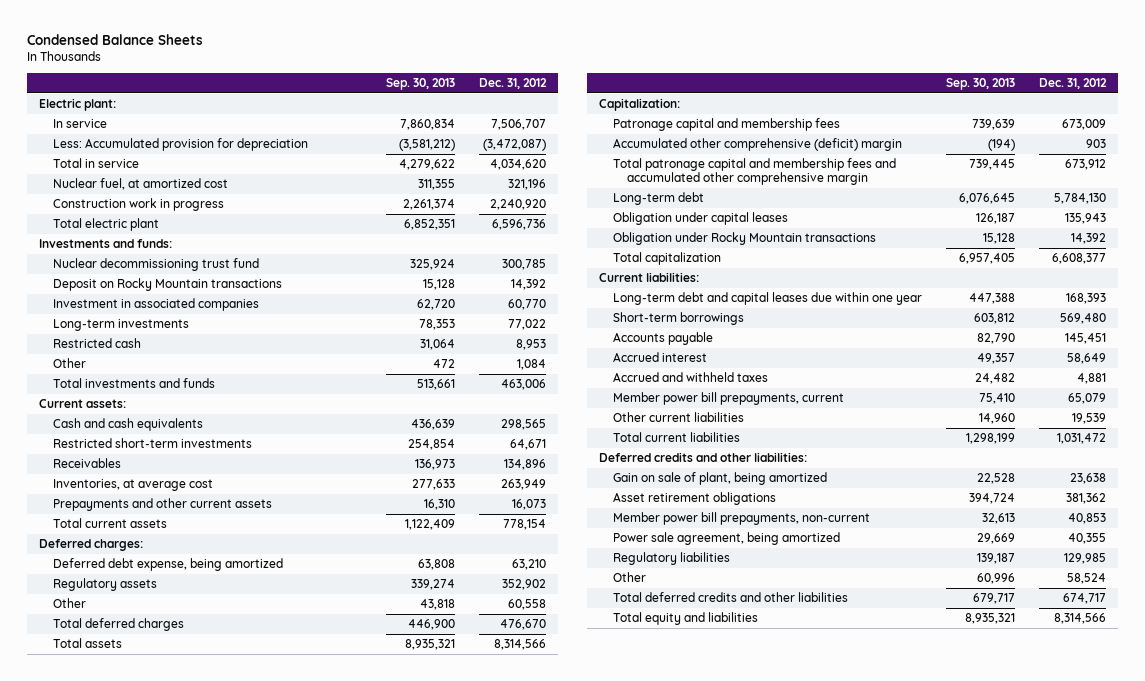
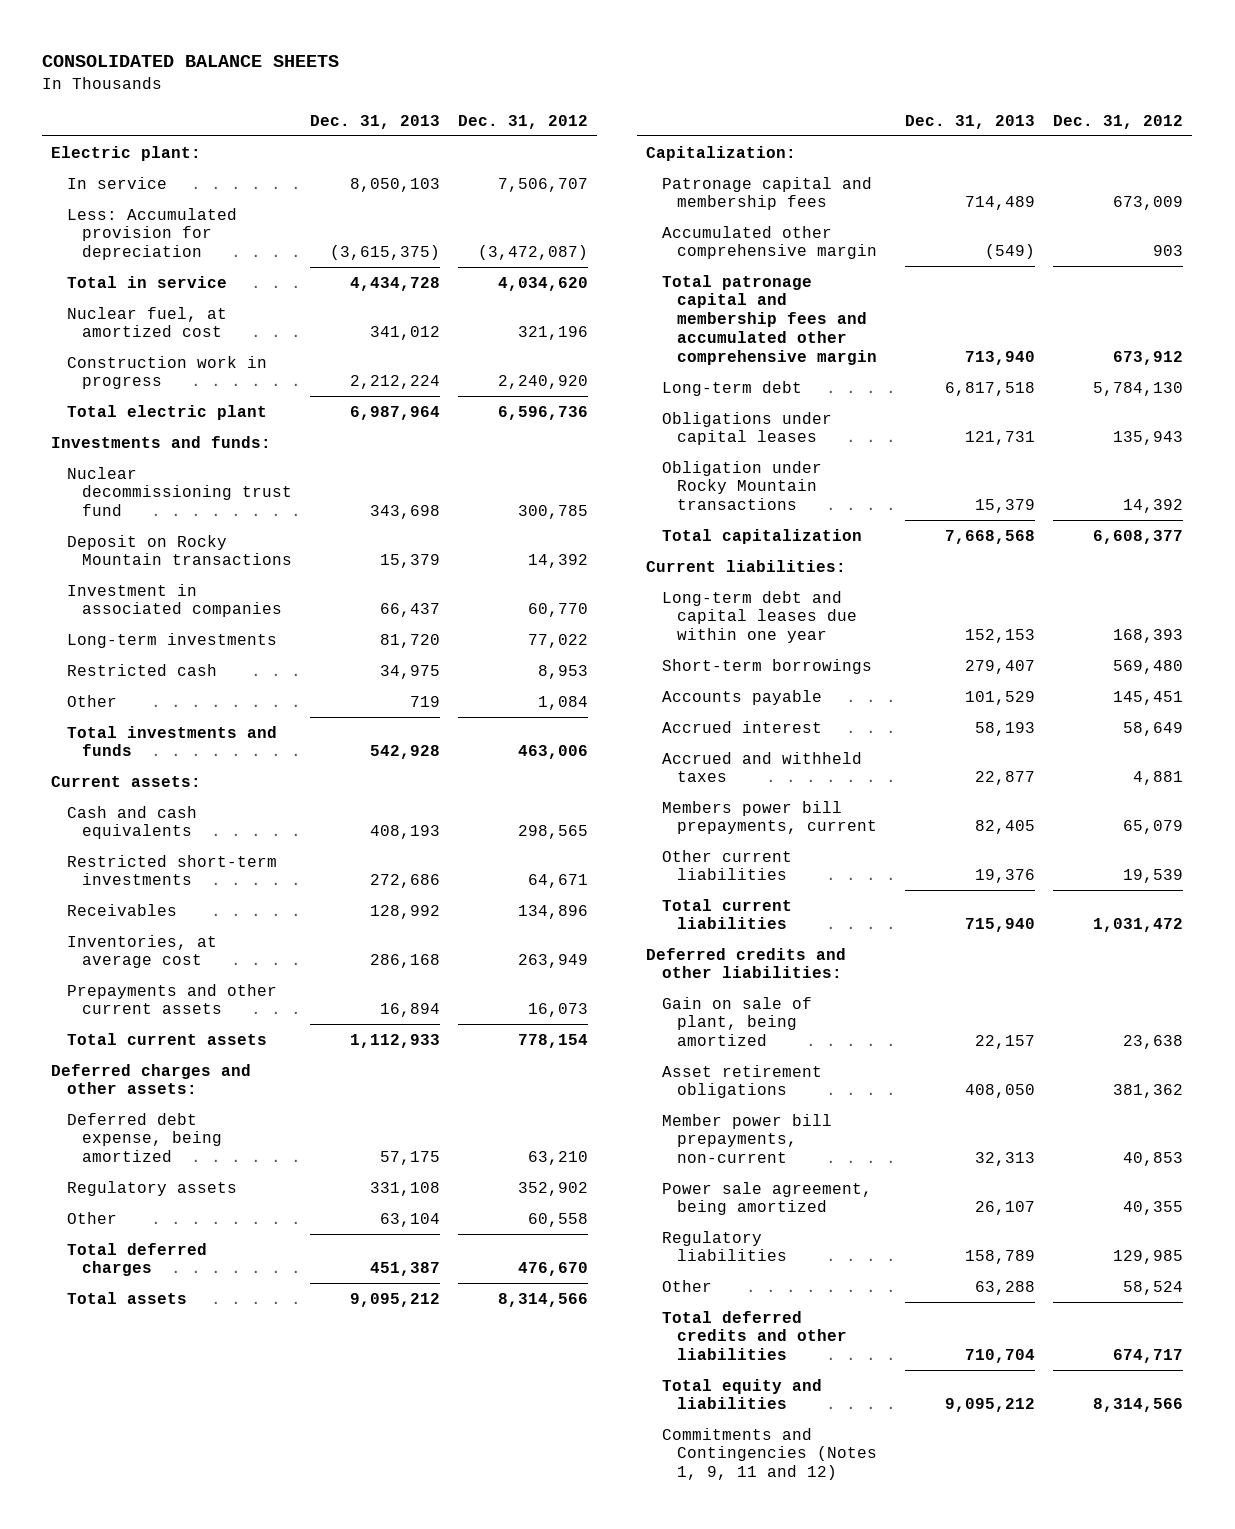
[26,34,203,46] Condensed Balance Sheets -> [42,55,340,68] CONSOLIDATED BALANCE SHEETS
[385,77,455,90] Sep. 30, 2013 -> none
none -> [310,114,441,129] Dec. 31, 2013
[38,539,143,552] Deferred charges: -> [51,1063,252,1095] Deferred charges and other assets:
[613,138,903,152] Accumulated other comprehensive (deficit) margin -> [661,225,878,260] Accumulated other comprehensive margin
[613,212,789,226] Obligation under capital leases -> [661,411,832,446] Obligations under capital leases
[613,392,845,406] Member power bill prepayments, current -> [661,800,878,835] Members power bill prepayments, current
none -> [661,1427,878,1481] Commitments and Contingencies (Notes 1, 9, 11 and 12)

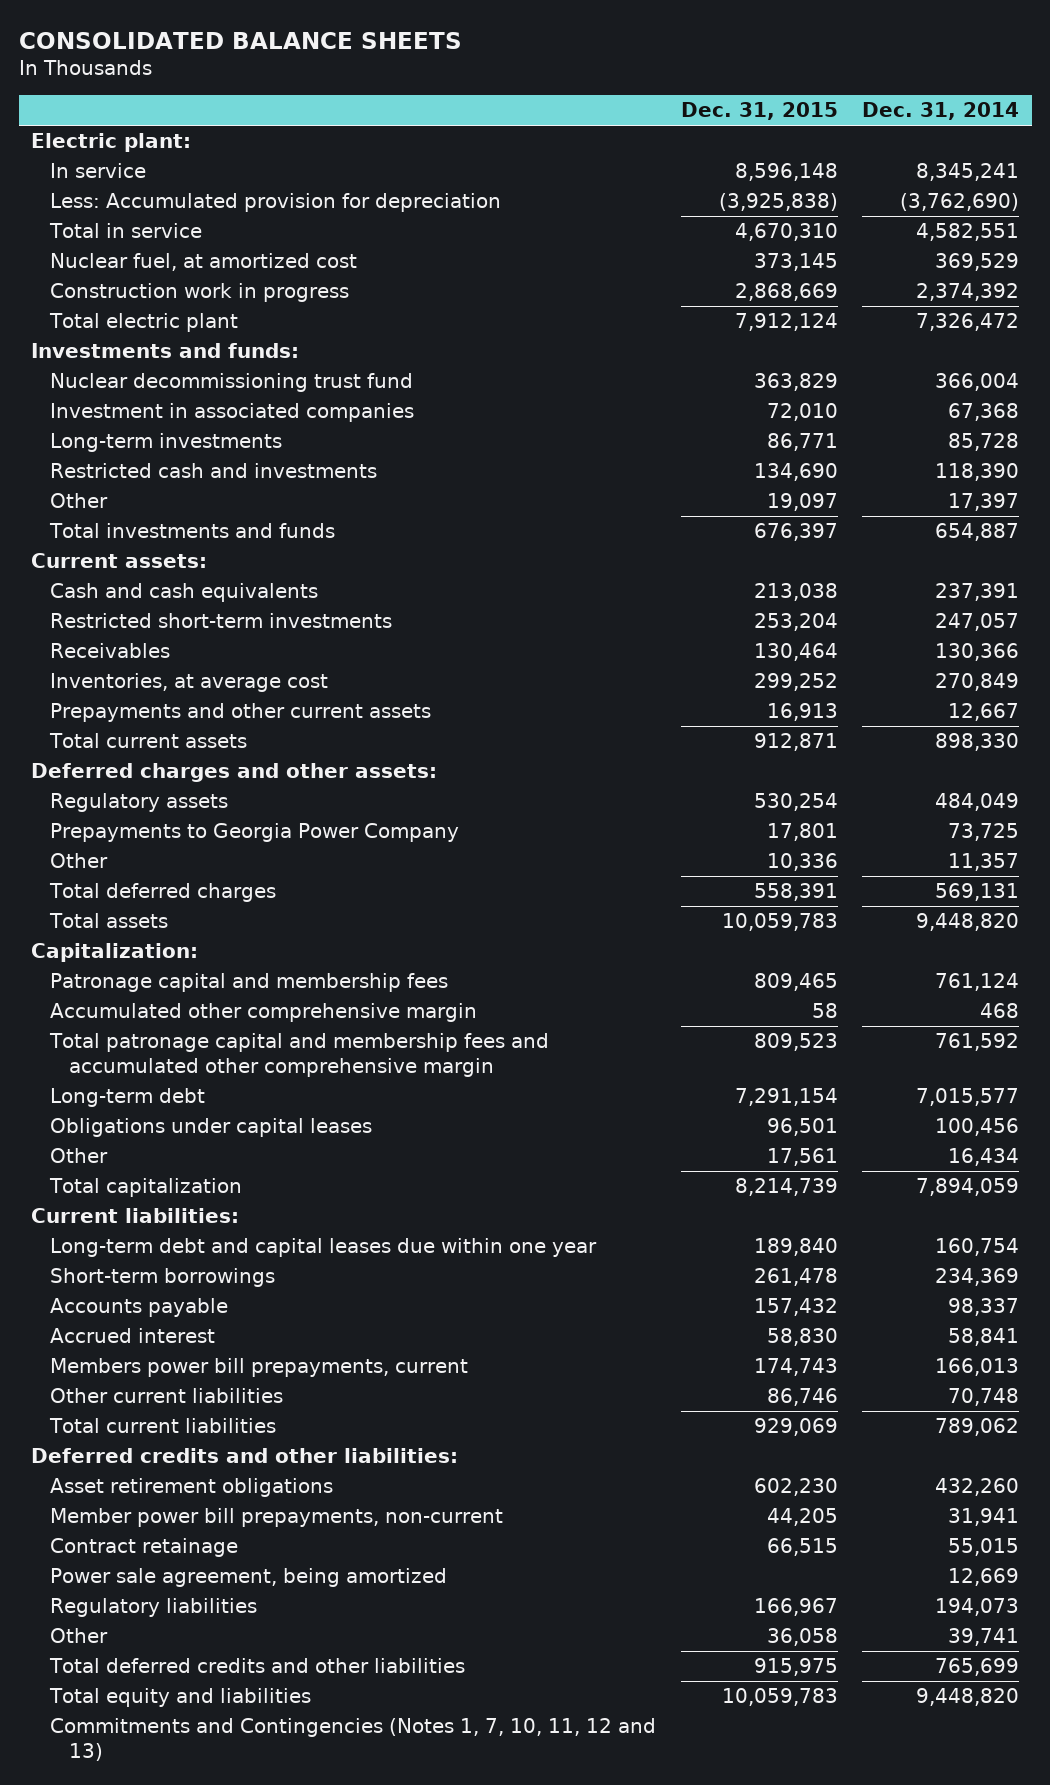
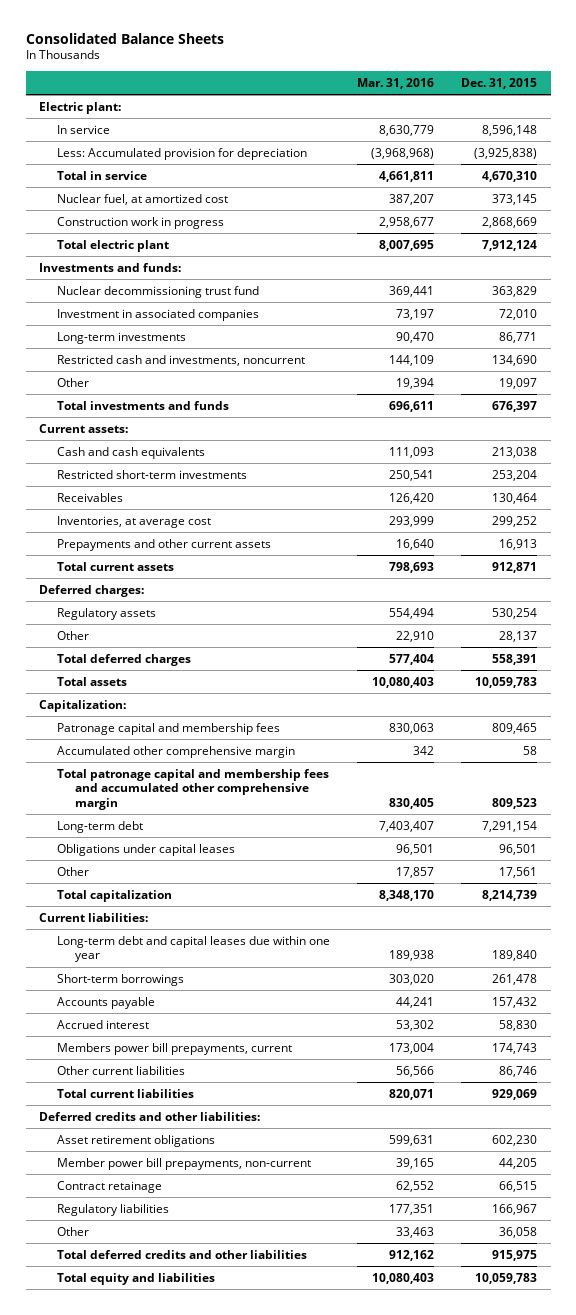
[18,32,462,50] CONSOLIDATED BALANCE SHEETS -> [25,32,224,44] Consolidated Balance Sheets
[862,102,1020,121] Dec. 31, 2014 -> none
none -> [357,77,435,89] Mar. 31, 2016
[50,463,378,479] Restricted cash and investments -> [56,354,305,366] Restricted cash and investments, noncurrent
[30,763,437,783] Deferred charges and other assets: -> [39,584,145,597] Deferred charges:
[50,823,460,843] Prepayments to Georgia Power Company -> none
[766,853,838,872] 10,336 -> [499,630,538,642] 28,137
[50,1568,448,1588] Power sale agreement, being amortized -> none
[50,1718,657,1762] Commitments and Contingencies (Notes 1, 7, 10, 11, 12 and 13) -> none

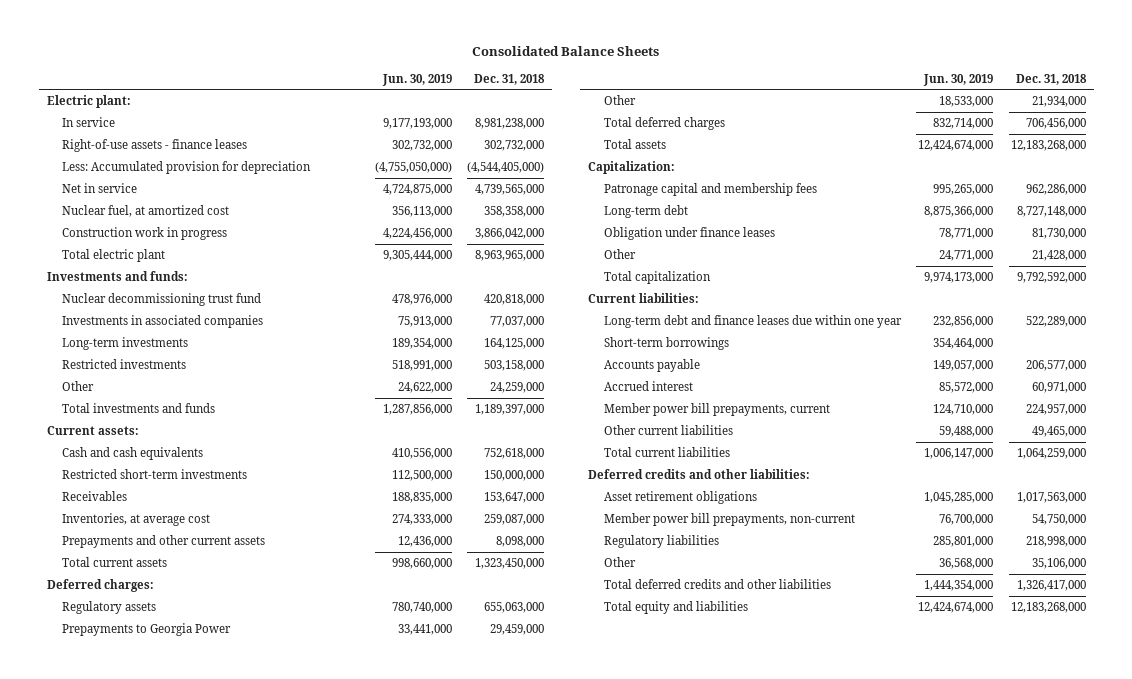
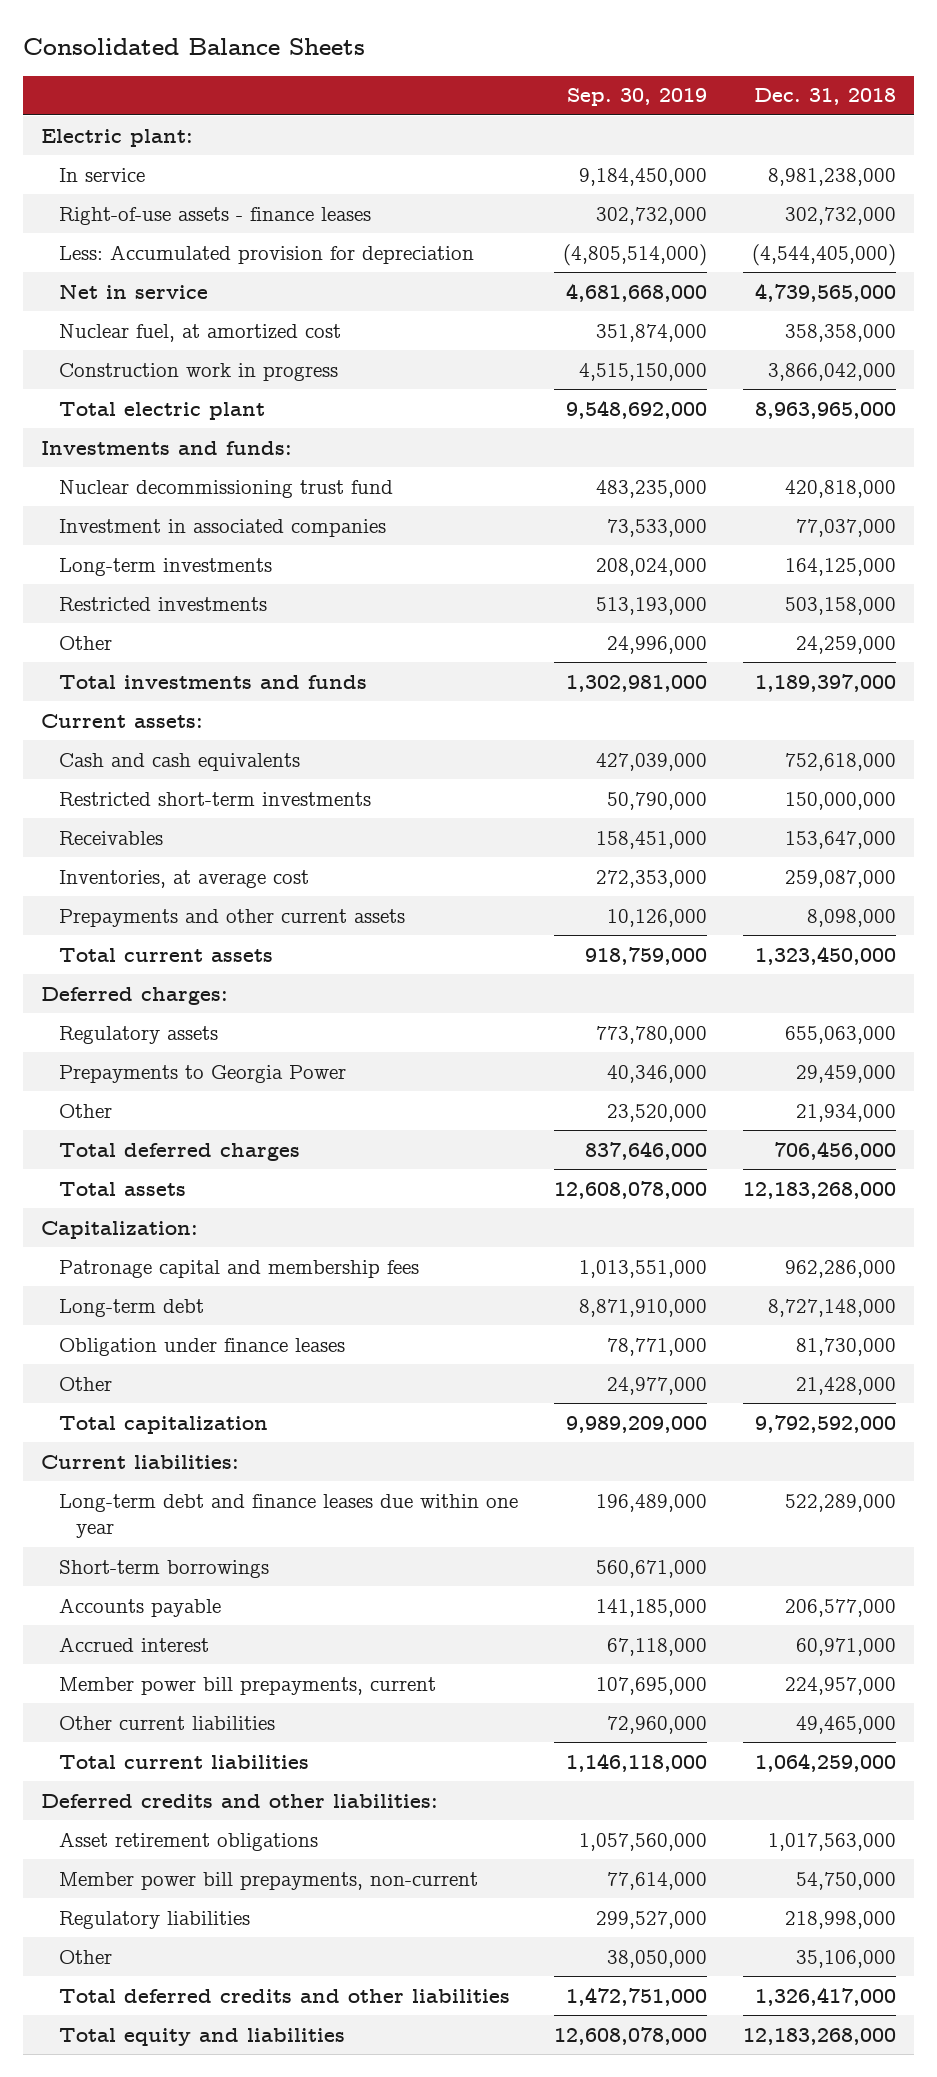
[381,73,452,86] Jun. 30, 2019 -> none
none -> [566,88,707,107] Sep. 30, 2019
[62,314,264,328] Investments in associated companies -> [58,518,386,537] Investment in associated companies

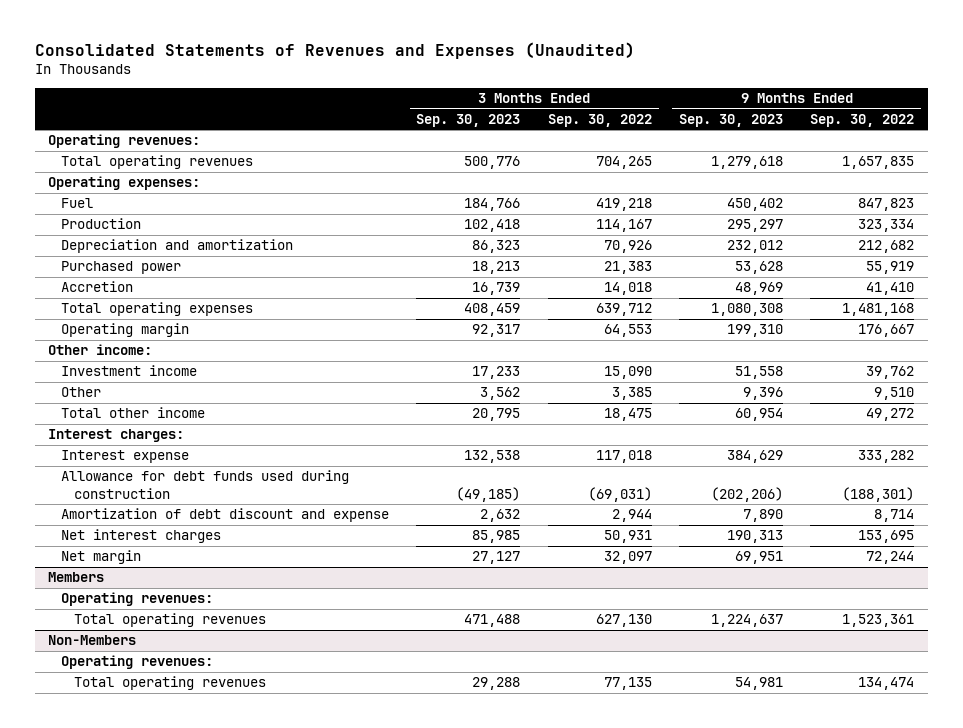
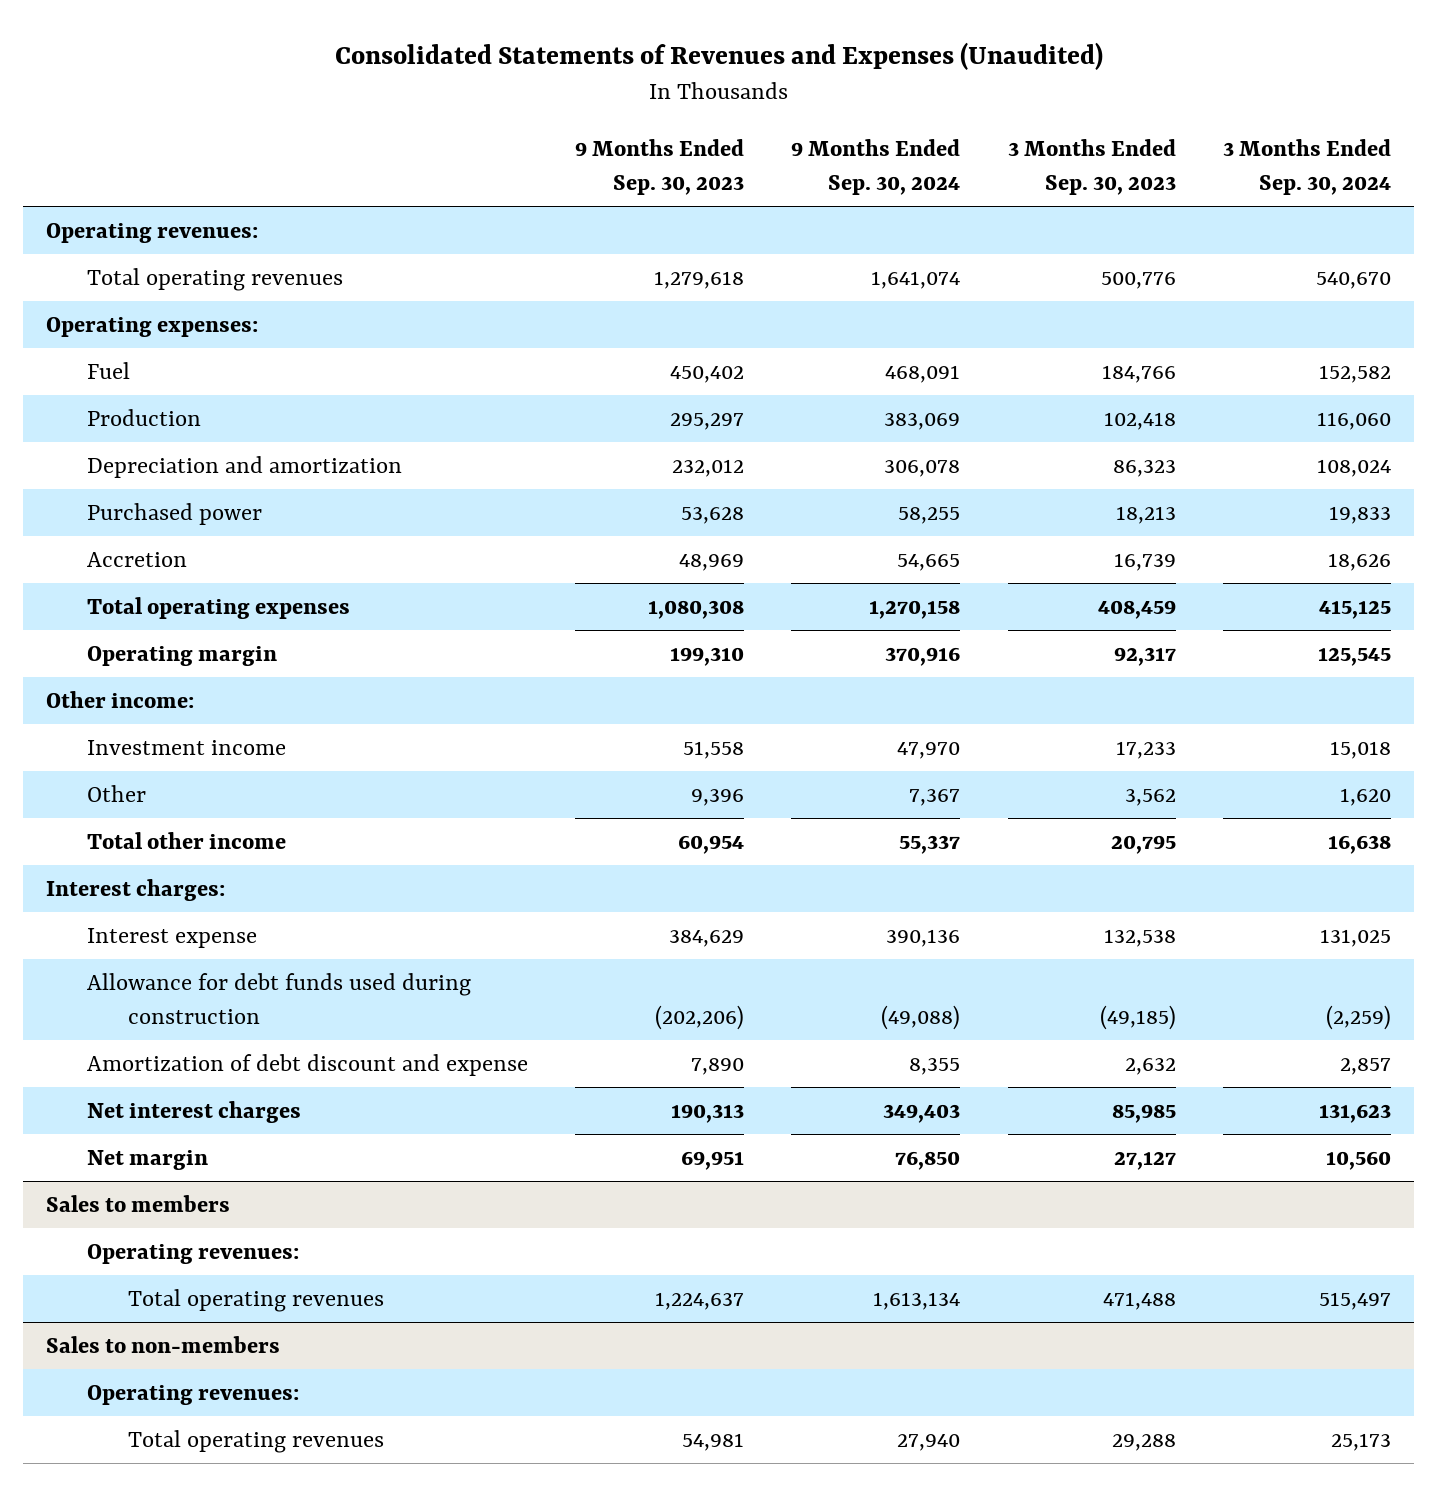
[547,113,652,127] Sep. 30, 2022 -> none
[810,113,915,127] Sep. 30, 2022 -> none
none -> [791,139,961,196] 9 Months Ended Sep. 30, 2024
none -> [1222,139,1391,196] 3 Months Ended Sep. 30, 2024
[48,572,105,583] Members -> [46,1194,231,1212] Sales to members
[48,635,137,646] Non-Members -> [46,1335,281,1353] Sales to non-members

